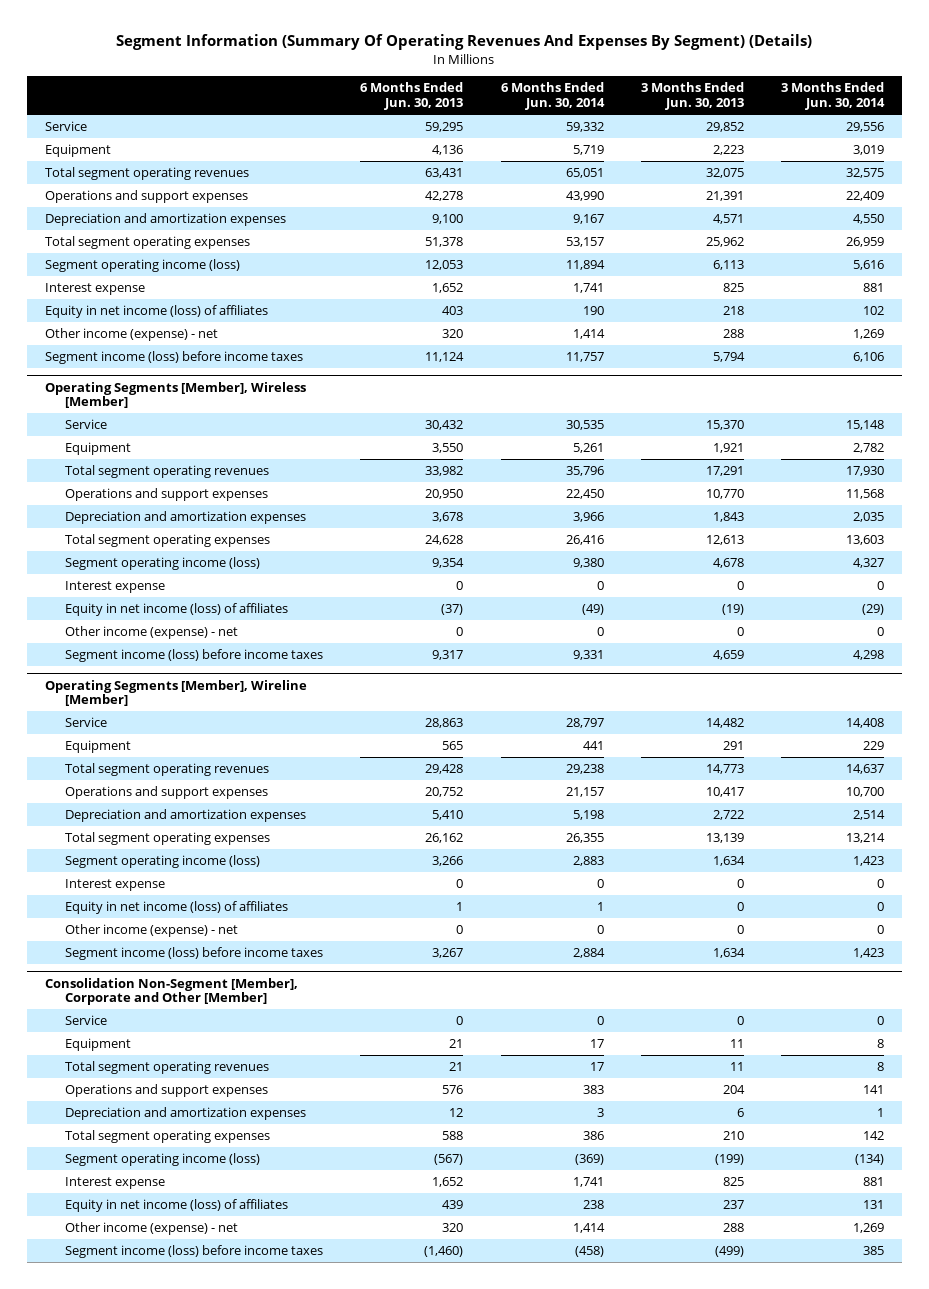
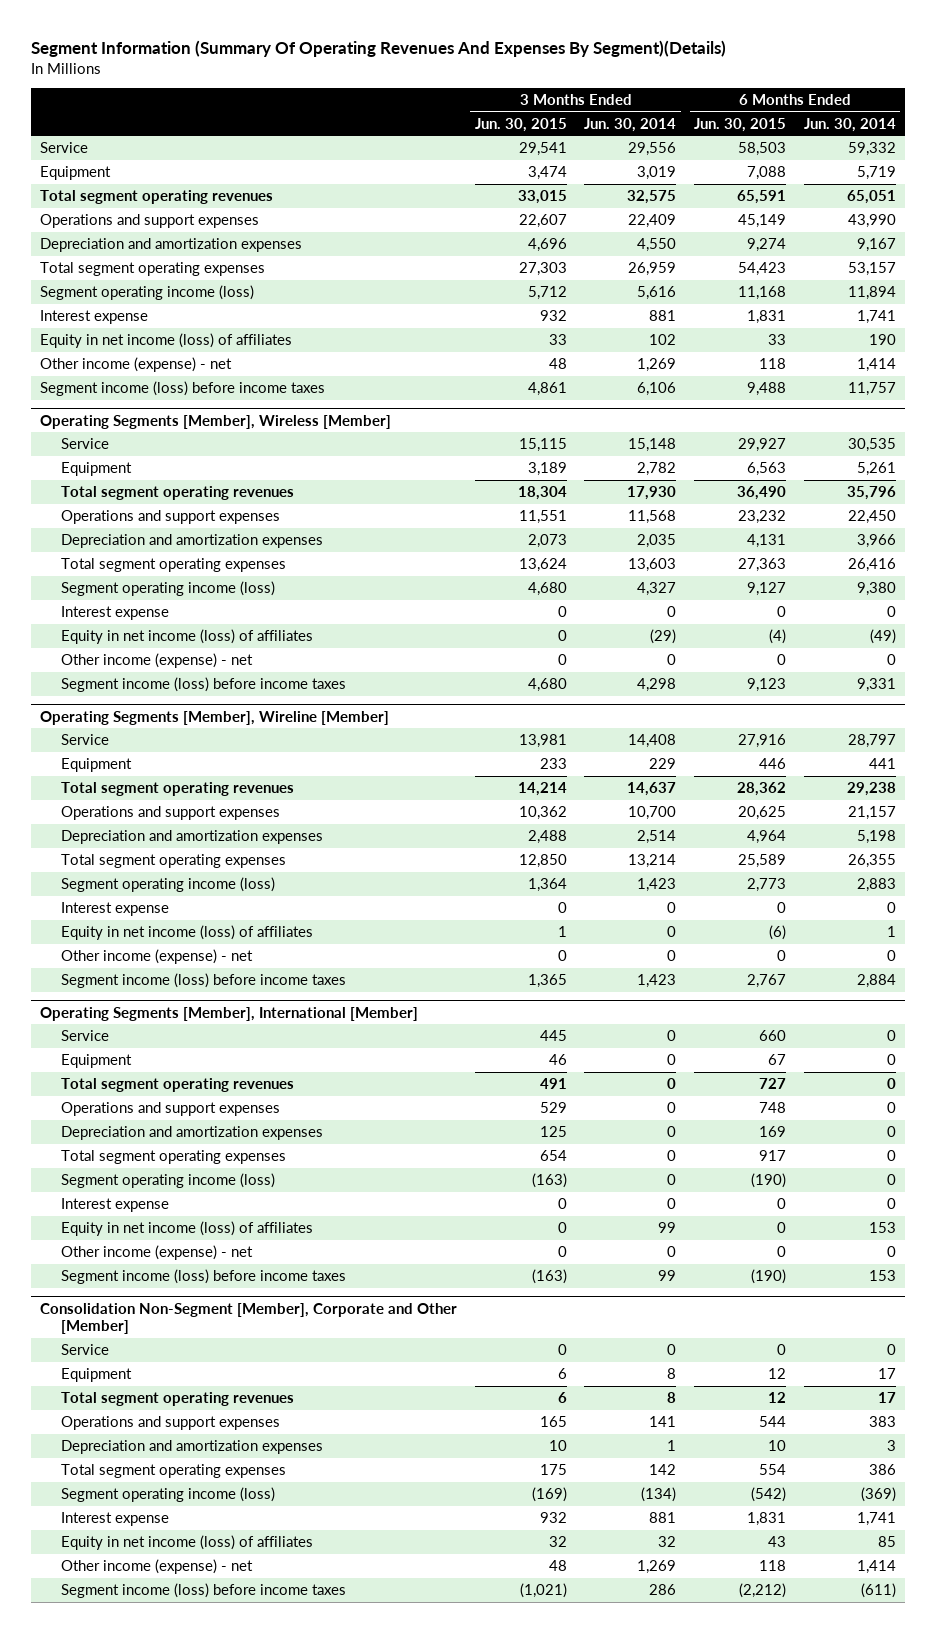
[116,34,813,51] Segment Information (Summary Of Operating Revenues And Expenses By Segment) (Details) -> [31,39,727,57] Segment Information (Summary Of Operating Revenues And Expenses By Segment)(Details)
[360,82,464,111] 6 Months Ended Jun. 30, 2013 -> none
[640,82,744,111] 3 Months Ended Jun. 30, 2013 -> none
none -> [474,117,567,132] Jun. 30, 2015
none -> [694,117,787,132] Jun. 30, 2015
none -> [40,1006,419,1021] Operating Segments [Member], International [Member]
none -> [60,1030,109,1042] Service
none -> [60,1054,132,1069] Equipment
none -> [60,1078,294,1093] Total segment operating revenues
none -> [60,1102,280,1117] Operations and support expenses
none -> [60,1126,323,1141] Depreciation and amortization expenses
none -> [60,1150,286,1165] Total segment operating expenses
none -> [60,1173,275,1189] Segment operating income (loss)
none -> [60,1198,169,1213] Interest expense
none -> [60,1221,313,1237] Equity in net income (loss) of affiliates
none -> [60,1245,253,1261] Other income (expense) - net
none -> [60,1269,346,1285] Segment income (loss) before income taxes
[582,1200,604,1210] 238 -> [877,1536,896,1548] 85
[862,1200,884,1210] 131 -> [658,1536,677,1548] 32
[574,1246,604,1258] (458) -> [860,1583,896,1599] (611)
[862,1246,884,1256] 385 -> [649,1584,677,1596] 286

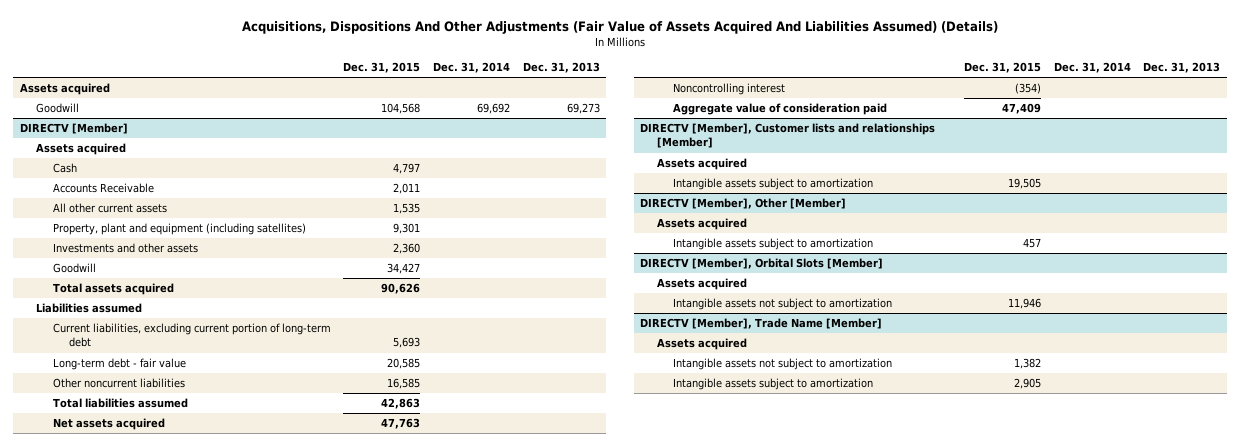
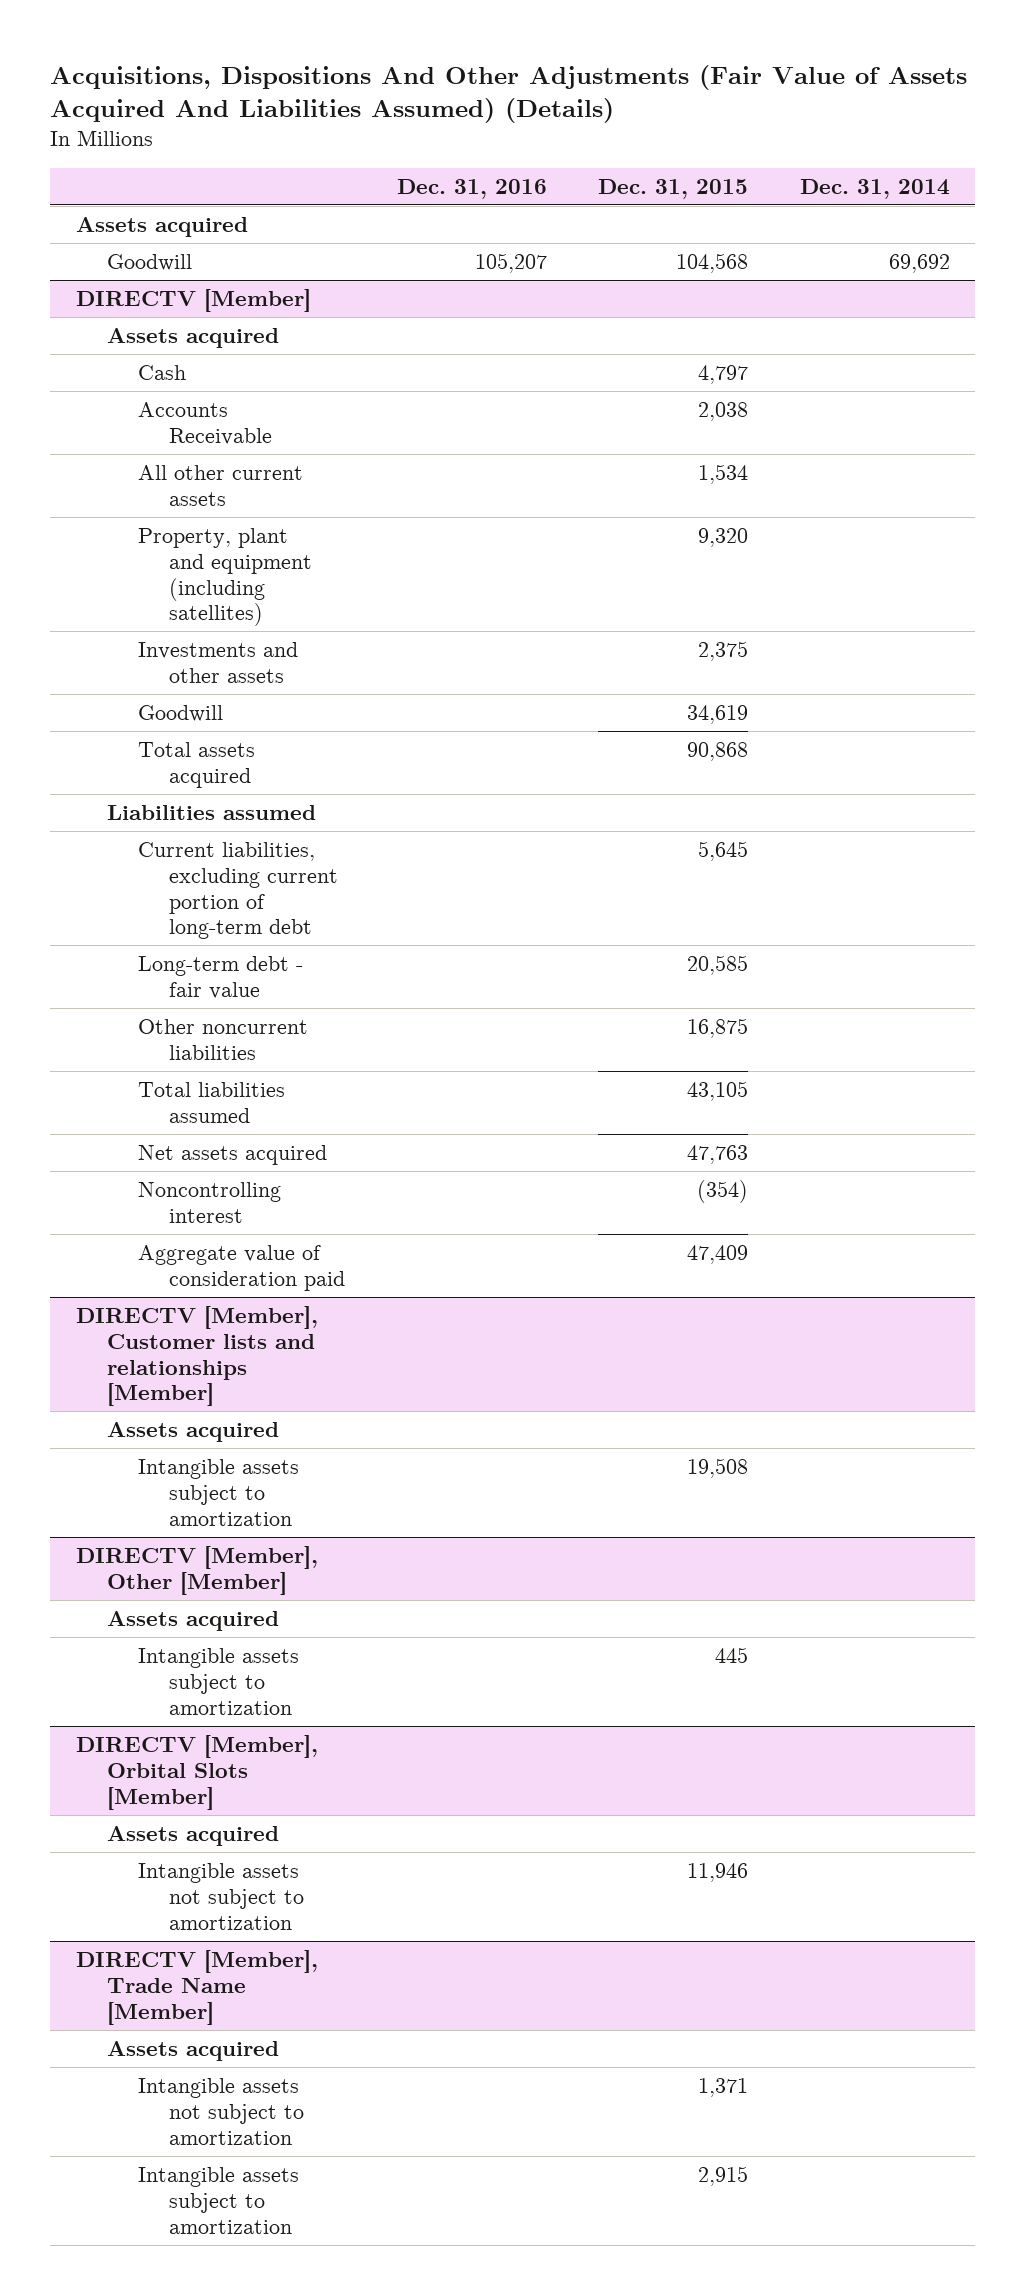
[522,62,600,74] Dec. 31, 2013 -> none
none -> [396,178,547,199] Dec. 31, 2016
[393,183,421,195] 2,011 -> [698,401,749,421] 2,038
[393,203,421,215] 1,535 -> [698,463,749,484] 1,534
[393,223,421,235] 9,301 -> [698,527,749,547] 9,320
[393,243,421,255] 2,360 -> [698,640,749,661] 2,375
[387,263,421,275] 34,427 -> [687,704,749,724] 34,619
[381,283,421,295] 90,626 -> [687,741,749,761] 90,868
[393,337,421,349] 5,693 -> [698,840,749,861] 5,645
[387,378,421,390] 16,585 -> [687,1017,749,1038] 16,875
[381,398,421,410] 42,863 -> [687,1080,749,1101] 43,105
[1007,178,1041,190] 19,505 -> [687,1457,749,1478] 19,508
[1022,238,1041,249] 457 -> [715,1646,749,1663] 445
[1013,358,1041,370] 1,382 -> [698,2077,749,2097] 1,371
[1013,378,1041,390] 2,905 -> [698,2165,749,2186] 2,915

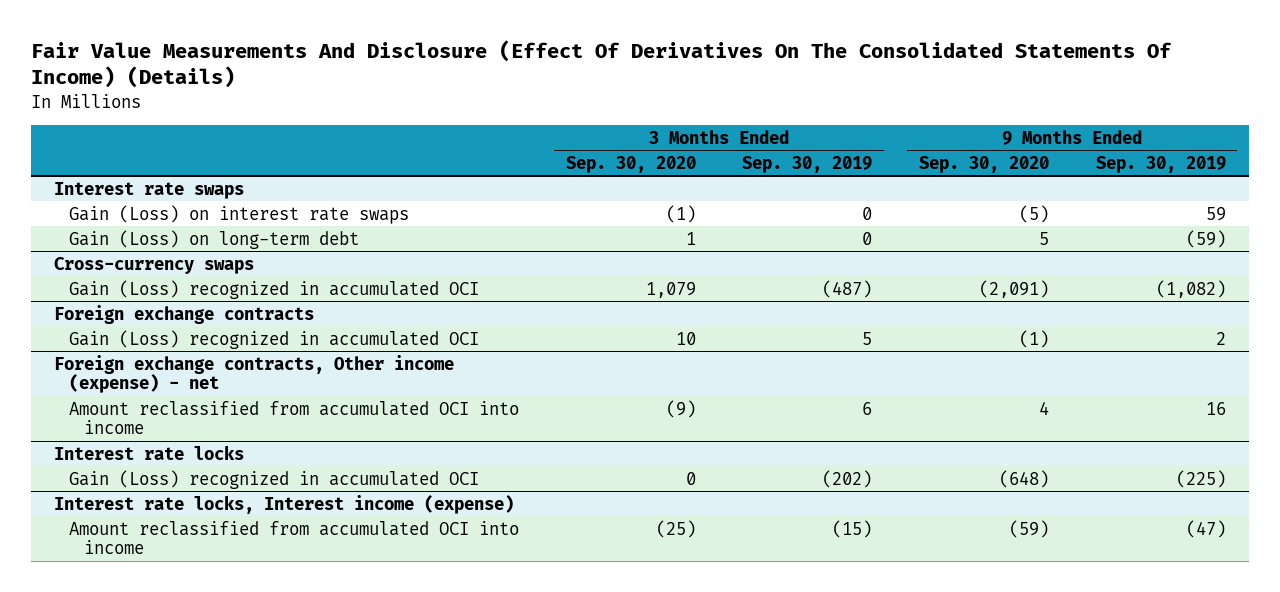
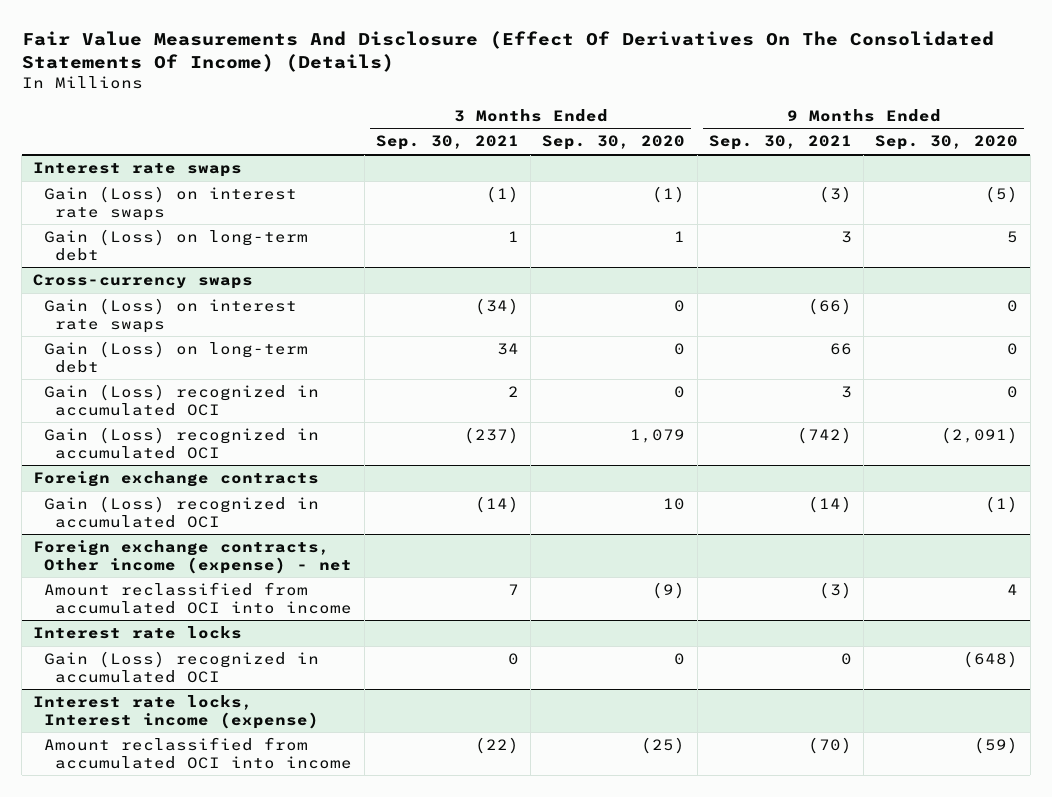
[742,155,873,173] Sep. 30, 2019 -> none
[1095,155,1226,173] Sep. 30, 2019 -> none
none -> [375,135,519,151] Sep. 30, 2021
none -> [708,135,852,151] Sep. 30, 2021
none -> [44,298,298,333] Gain (Loss) on interest rate swaps
none -> [44,341,309,373] Gain (Loss) on long-term debt
none -> [44,384,320,416] Gain (Loss) recognized in accumulated OCI

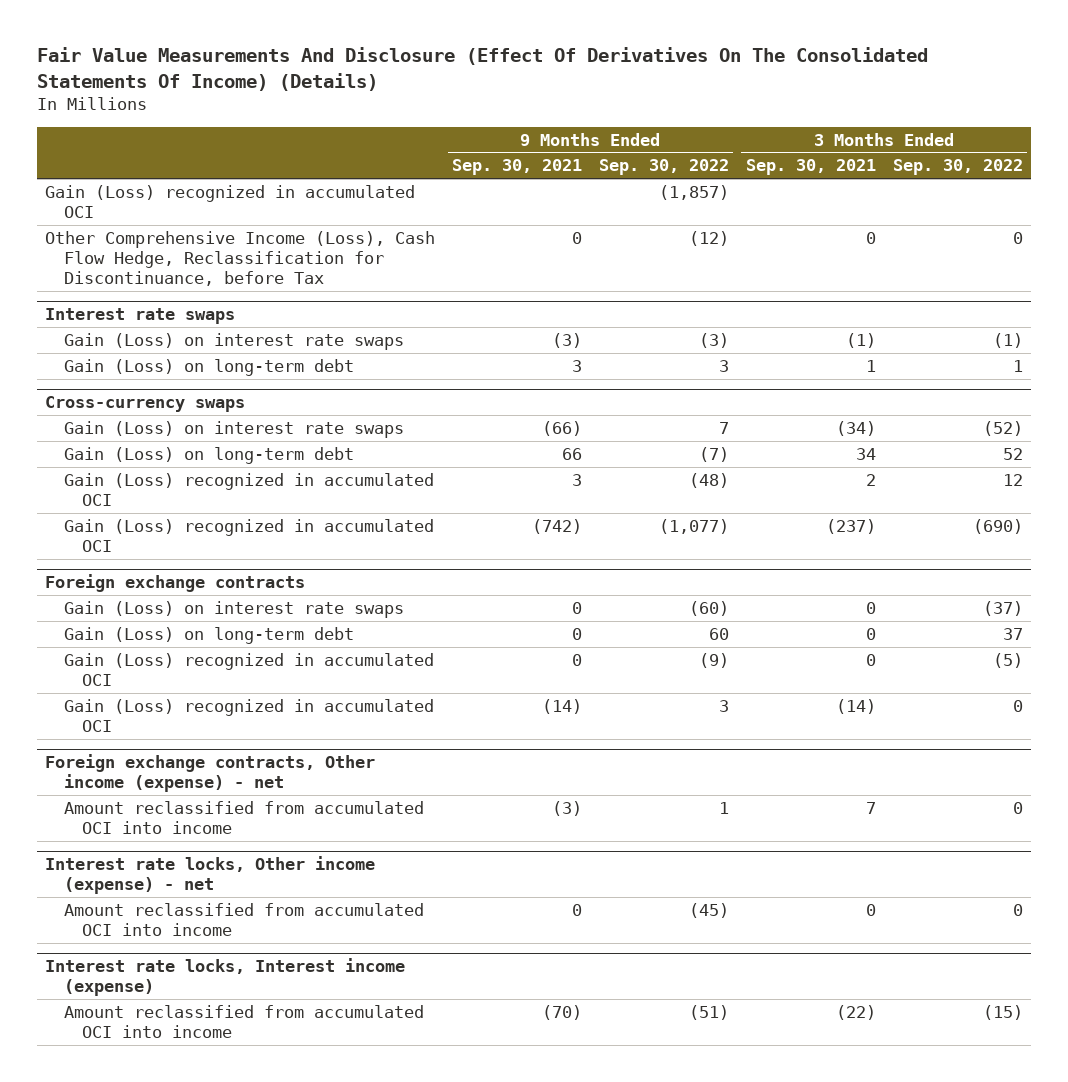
[542,135,686,151] Sep. 30, 2020 -> none
[875,135,1019,151] Sep. 30, 2020 -> none
none -> [598,159,729,176] Sep. 30, 2022
none -> [892,159,1023,176] Sep. 30, 2022
none -> [45,184,416,218] Gain (Loss) recognized in accumulated OCI
none -> [45,230,436,287] Other Comprehensive Income (Loss), Cash Flow Hedge, Reclassification for Discontinuance, before Tax
none -> [63,600,404,618] Gain (Loss) on interest rate swaps
none -> [63,626,354,644] Gain (Loss) on long-term debt
none -> [63,652,434,686] Gain (Loss) recognized in accumulated OCI
[33,626,243,640] Interest rate locks -> none
[44,651,320,683] Gain (Loss) recognized in accumulated OCI -> none
none -> [45,855,376,894] Interest rate locks, Other income (expense) - net
none -> [63,902,424,936] Amount reclassified from accumulated OCI into income

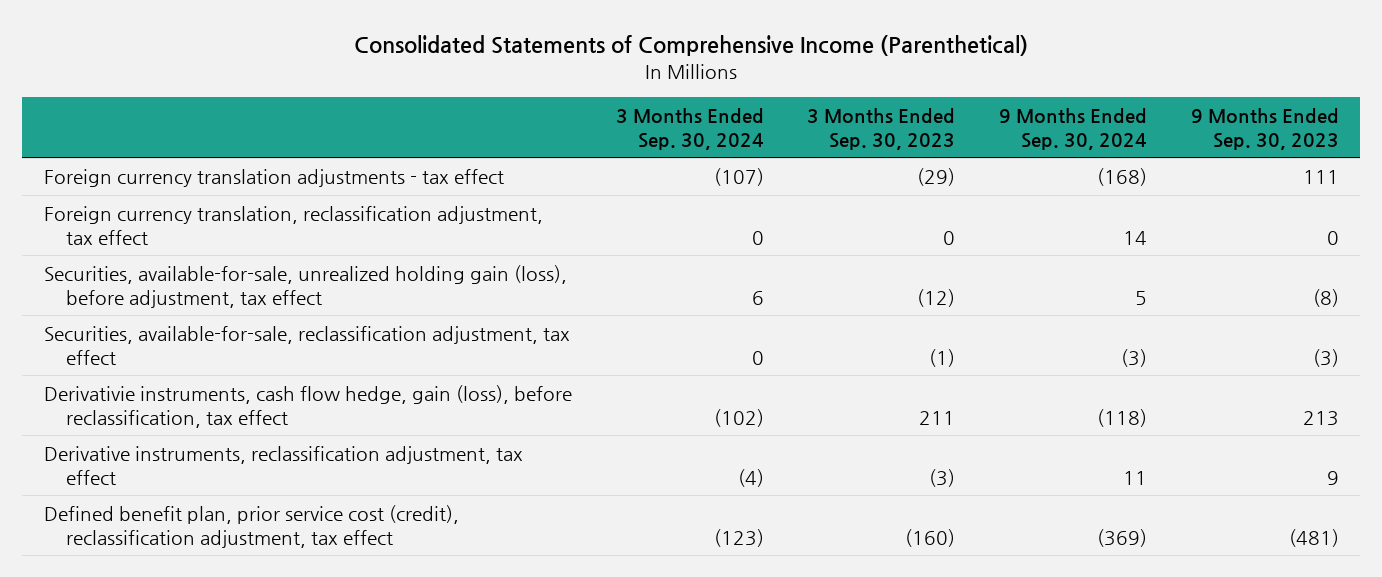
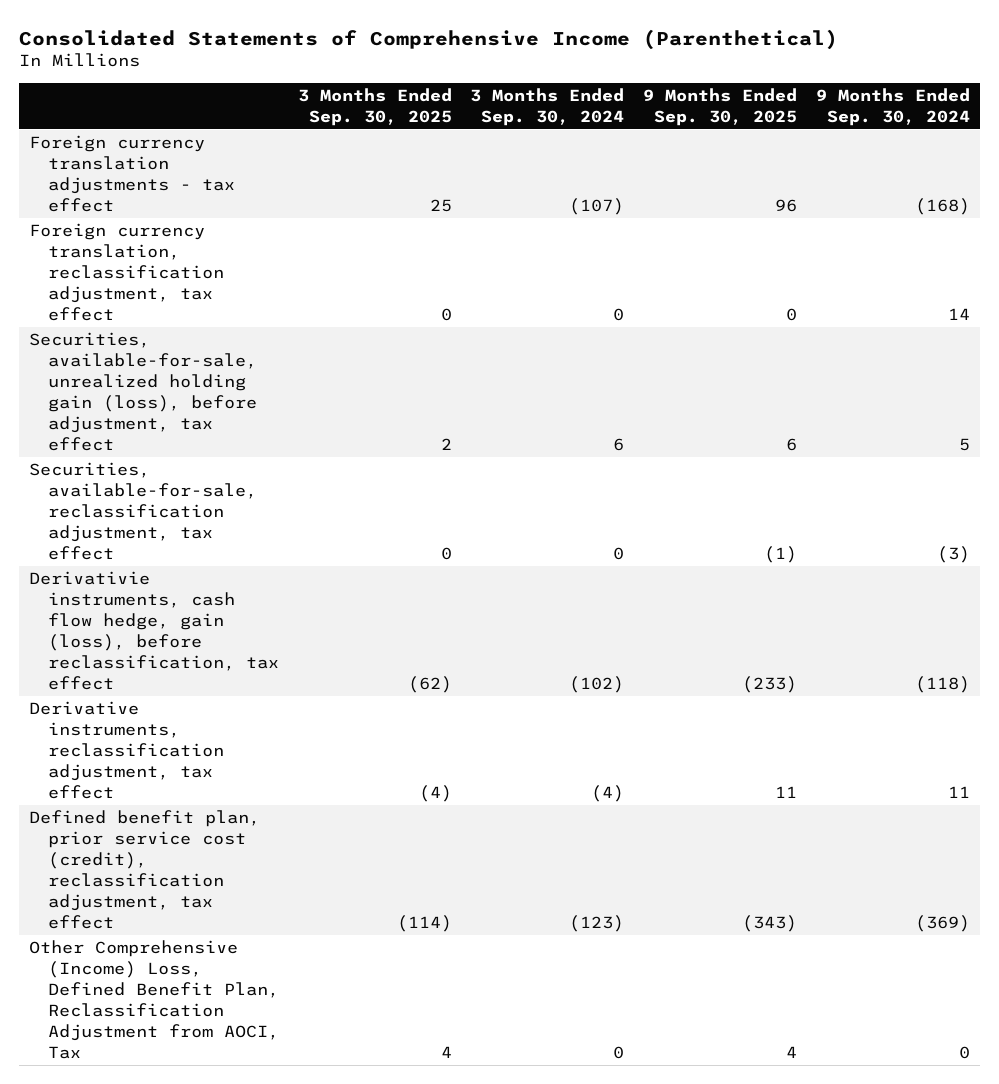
[807,108,956,150] 3 Months Ended Sep. 30, 2023 -> none
[1190,108,1339,150] 9 Months Ended Sep. 30, 2023 -> none
none -> [297,87,452,126] 3 Months Ended Sep. 30, 2025
none -> [643,87,798,126] 9 Months Ended Sep. 30, 2025
none -> [28,940,279,1059] Other Comprehensive (Income) Loss, Defined Benefit Plan, Reclassification Adjustment from AOCI, Tax

